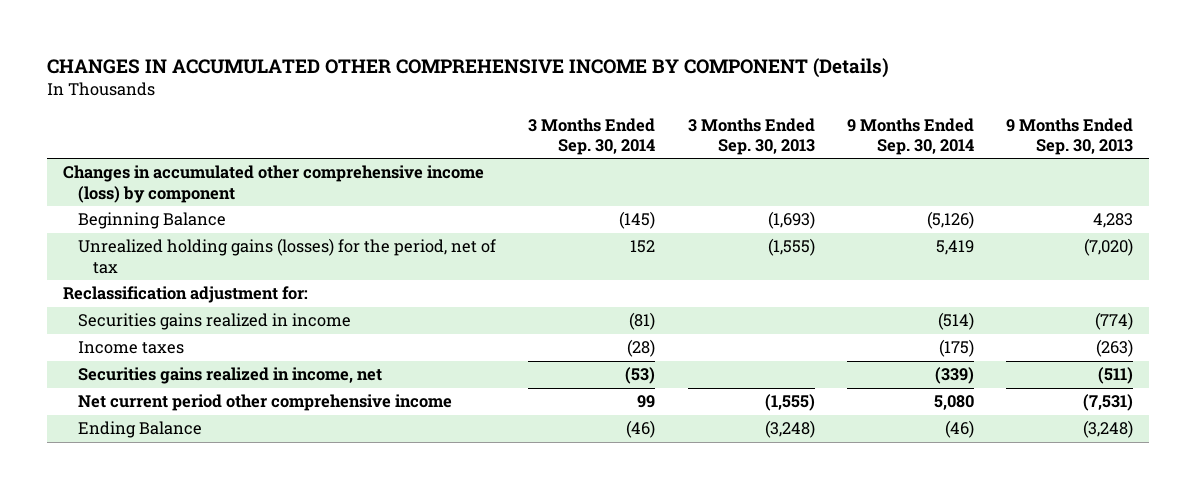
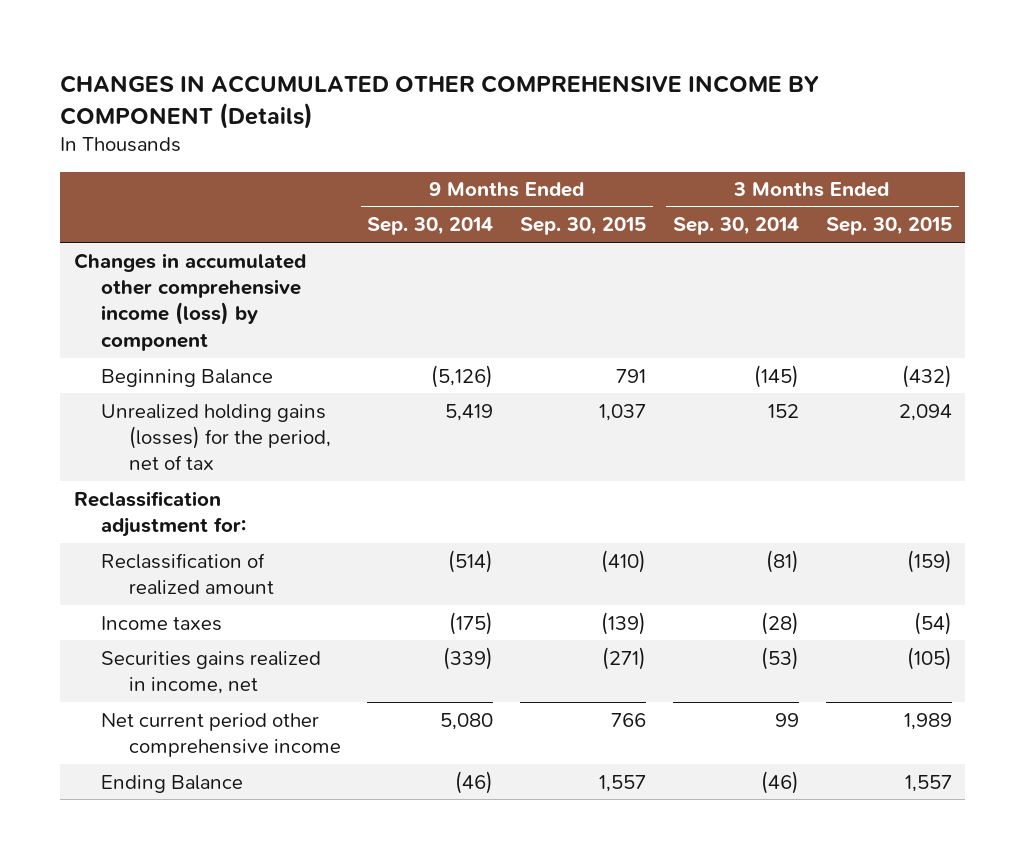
[687,117,815,155] 3 Months Ended Sep. 30, 2013 -> none
[1006,117,1134,155] 9 Months Ended Sep. 30, 2013 -> none
none -> [520,217,647,236] Sep. 30, 2015
none -> [825,217,952,236] Sep. 30, 2015
[78,313,352,331] Securities gains realized in income -> [101,552,274,596] Reclassification of realized amount

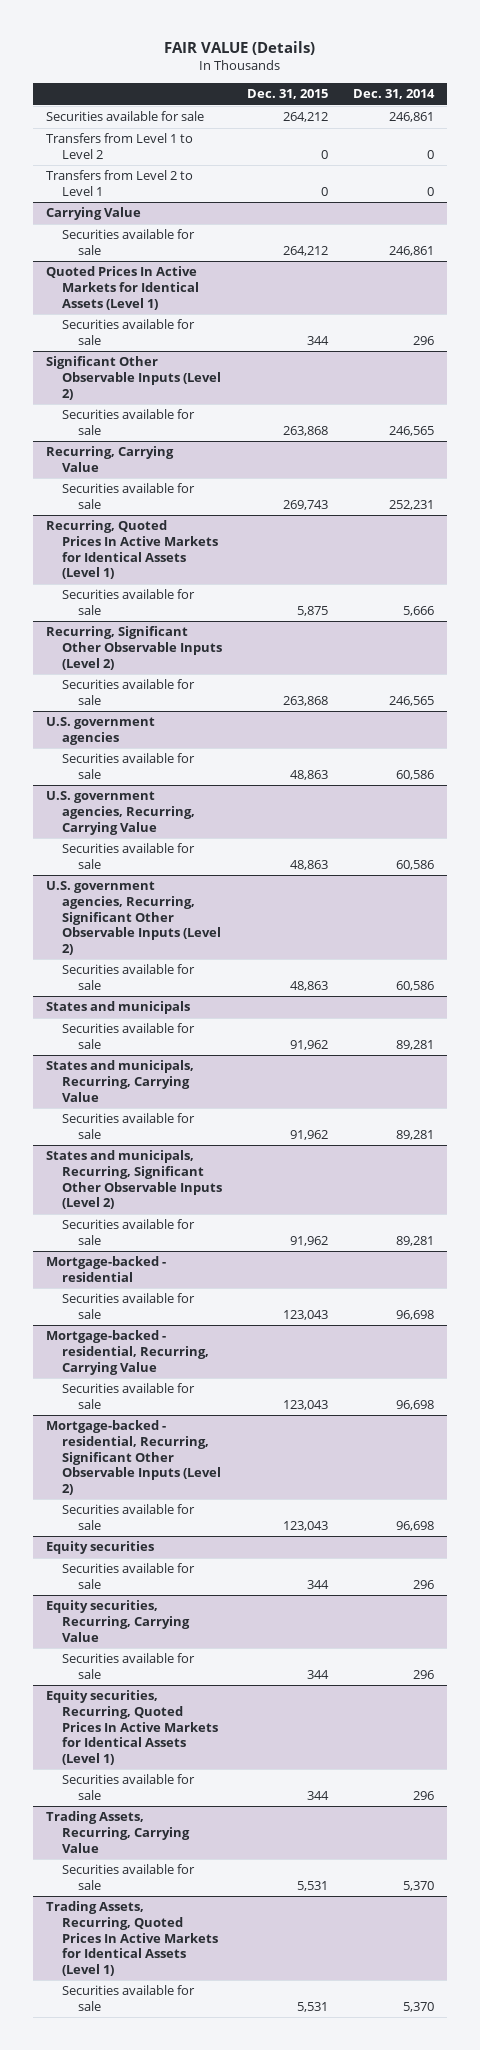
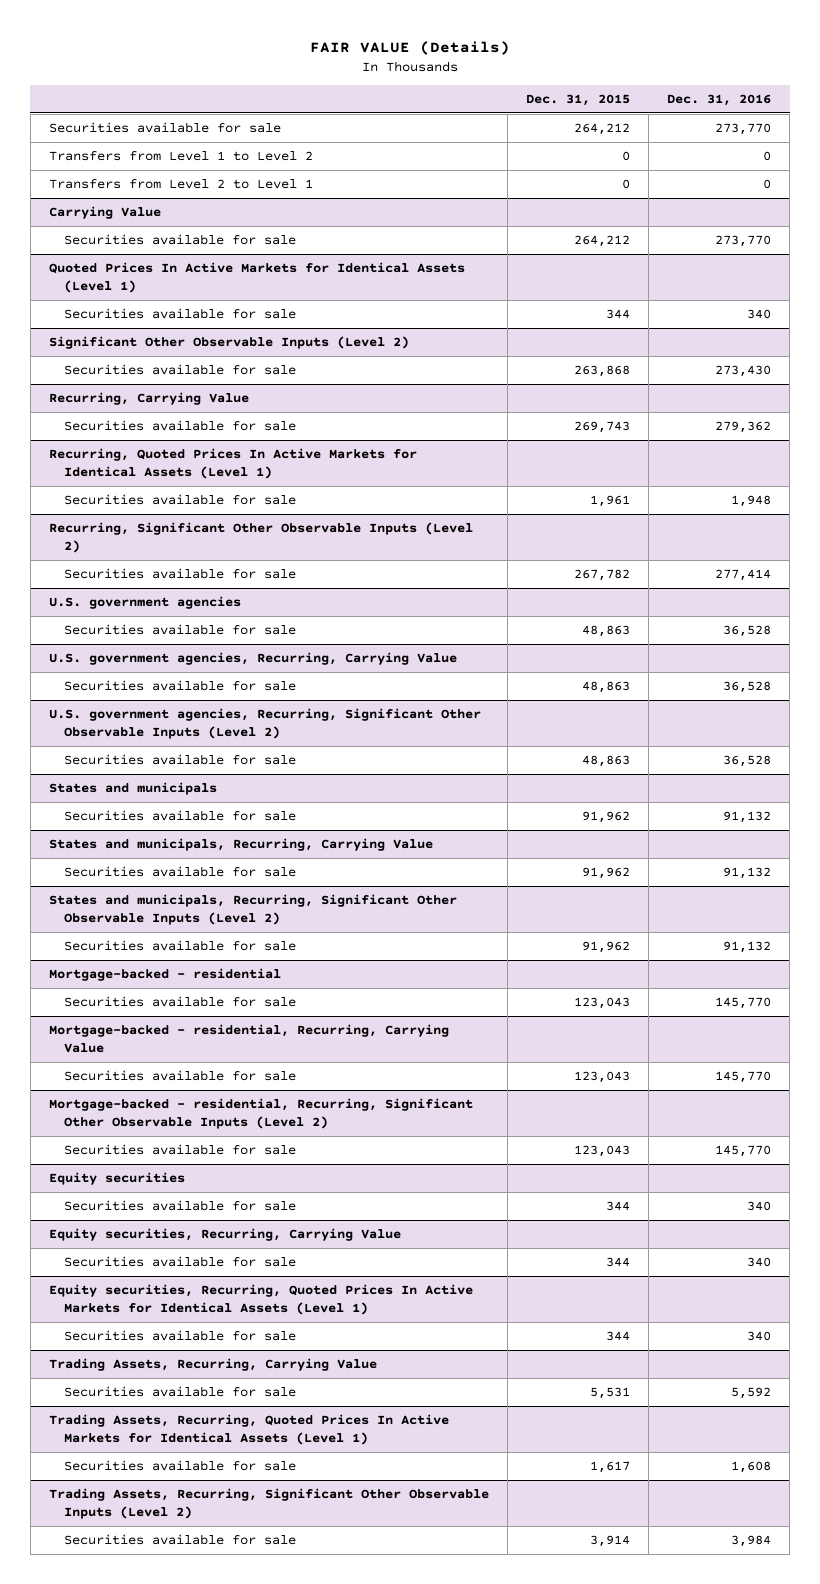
[353,89,436,100] Dec. 31, 2014 -> none
none -> [667,93,772,106] Dec. 31, 2016
[297,606,329,617] 5,875 -> [590,495,631,508] 1,961
[283,696,329,707] 263,868 -> [574,569,631,582] 267,782
[297,2002,329,2013] 5,531 -> [590,1461,631,1474] 1,617
none -> [49,1488,490,1520] Trading Assets, Recurring, Significant Other Observable Inputs (Level 2)
none -> [63,1534,296,1546] Securities available for sale

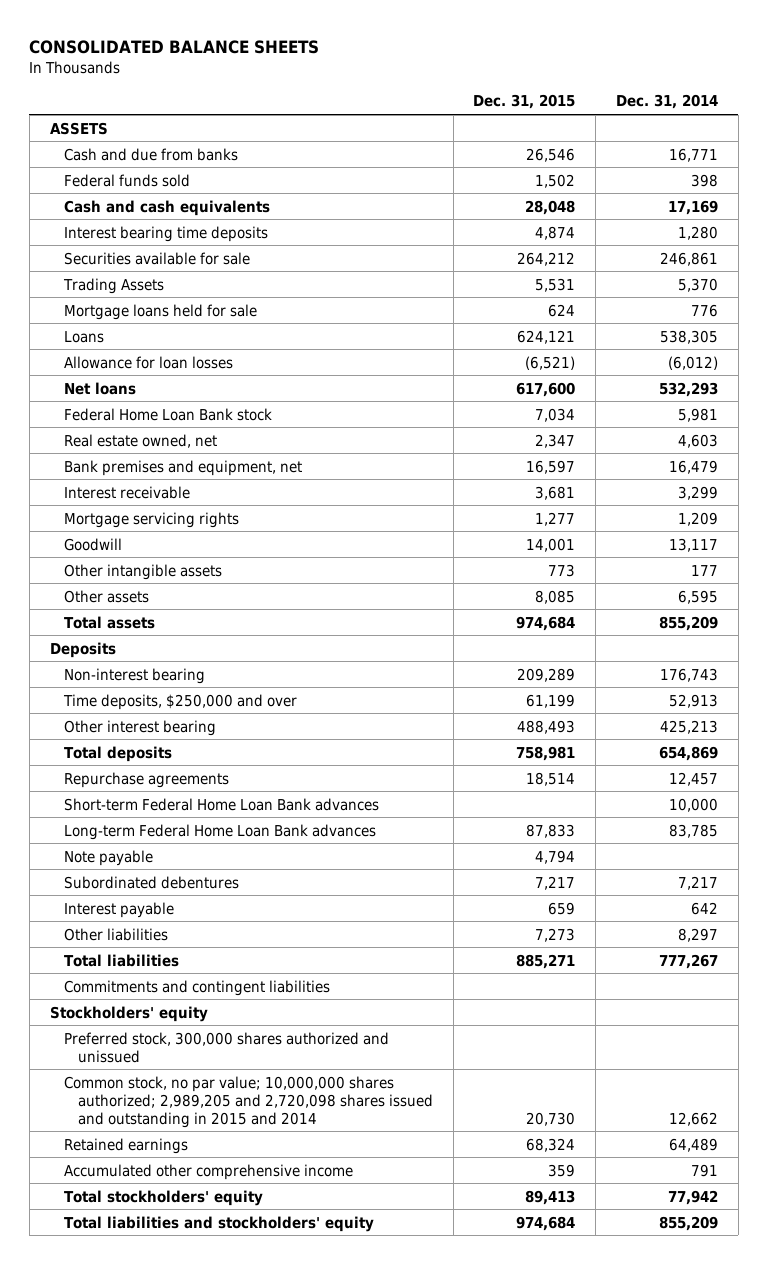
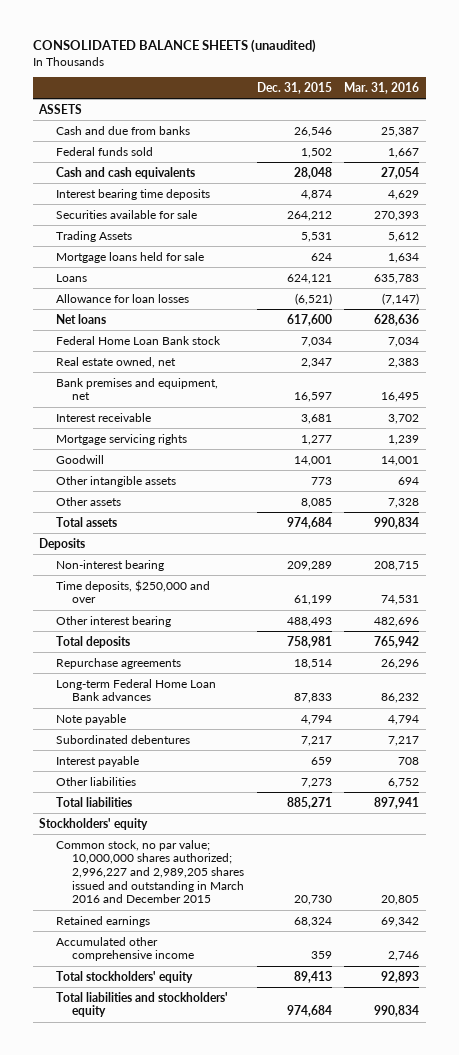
[29,39,320,54] CONSOLIDATED BALANCE SHEETS -> [32,39,316,54] CONSOLIDATED BALANCE SHEETS (unaudited)
[616,94,719,110] Dec. 31, 2014 -> none
none -> [344,81,420,94] Mar. 31, 2016
[63,797,379,811] Short-term Federal Home Loan Bank advances -> none
[63,979,330,996] Commitments and contingent liabilities -> none
[63,1031,389,1063] Preferred stock, 300,000 shares authorized and unissued -> none
[63,1075,433,1128] Common stock, no par value; 10,000,000 shares authorized; 2,989,205 and 2,720,098 shares issued and outstanding in 2015 and 2014 -> [55,839,245,904] Common stock, no par value; 10,000,000 shares authorized; 2,996,227 and 2,989,205 shares issued and outstanding in March 2016 and December 2015

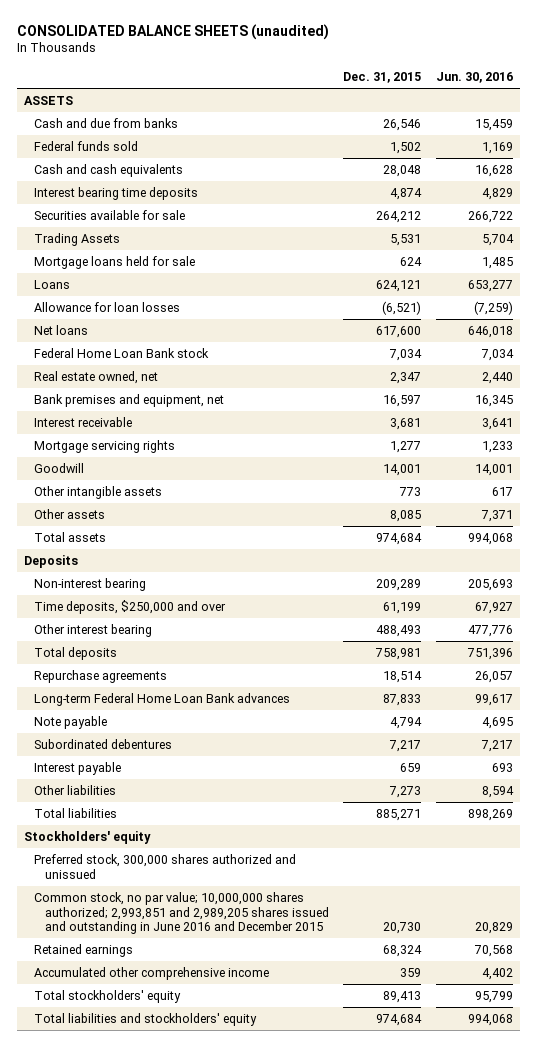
[344,81,420,94] Mar. 31, 2016 -> none
none -> [435,71,513,83] Jun. 30, 2016
none -> [34,853,297,879] Preferred stock, 300,000 shares authorized and unissued
[55,839,245,904] Common stock, no par value; 10,000,000 shares authorized; 2,996,227 and 2,989,205 shares issued and outstanding in March 2016 and December 2015 -> [34,891,329,935] Common stock, no par value; 10,000,000 shares authorized; 2,993,851 and 2,989,205 shares issued and outstanding in June 2016 and December 2015

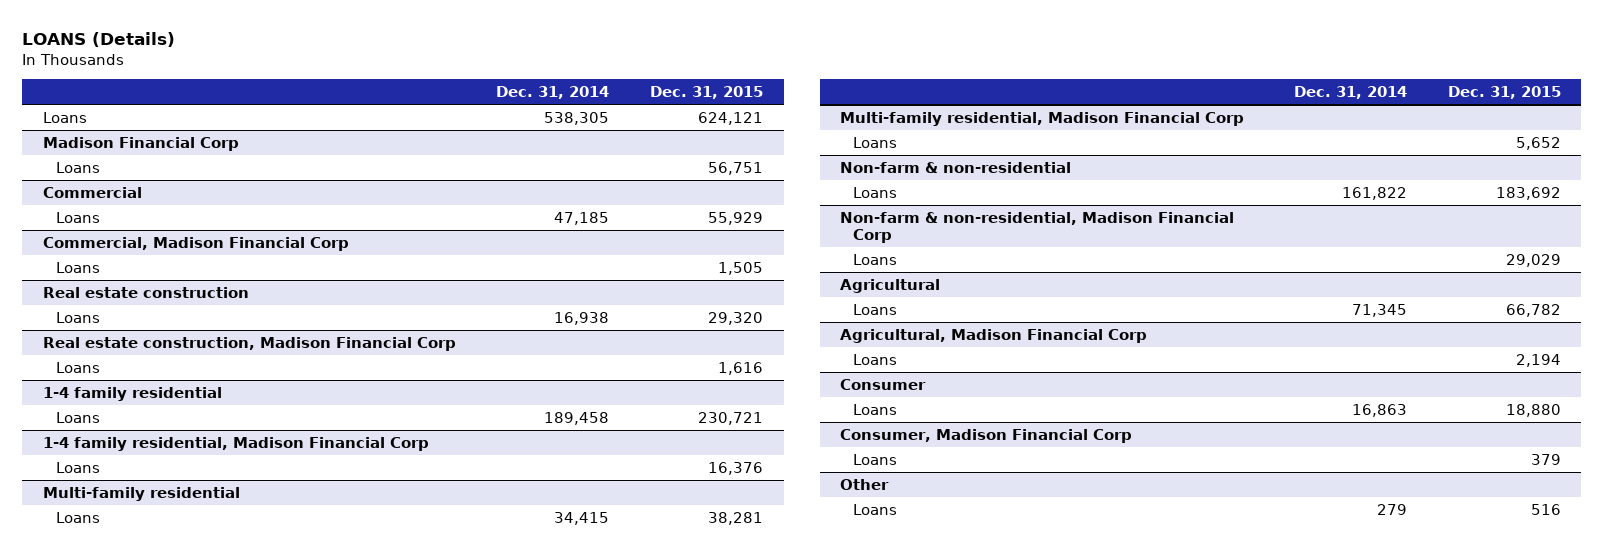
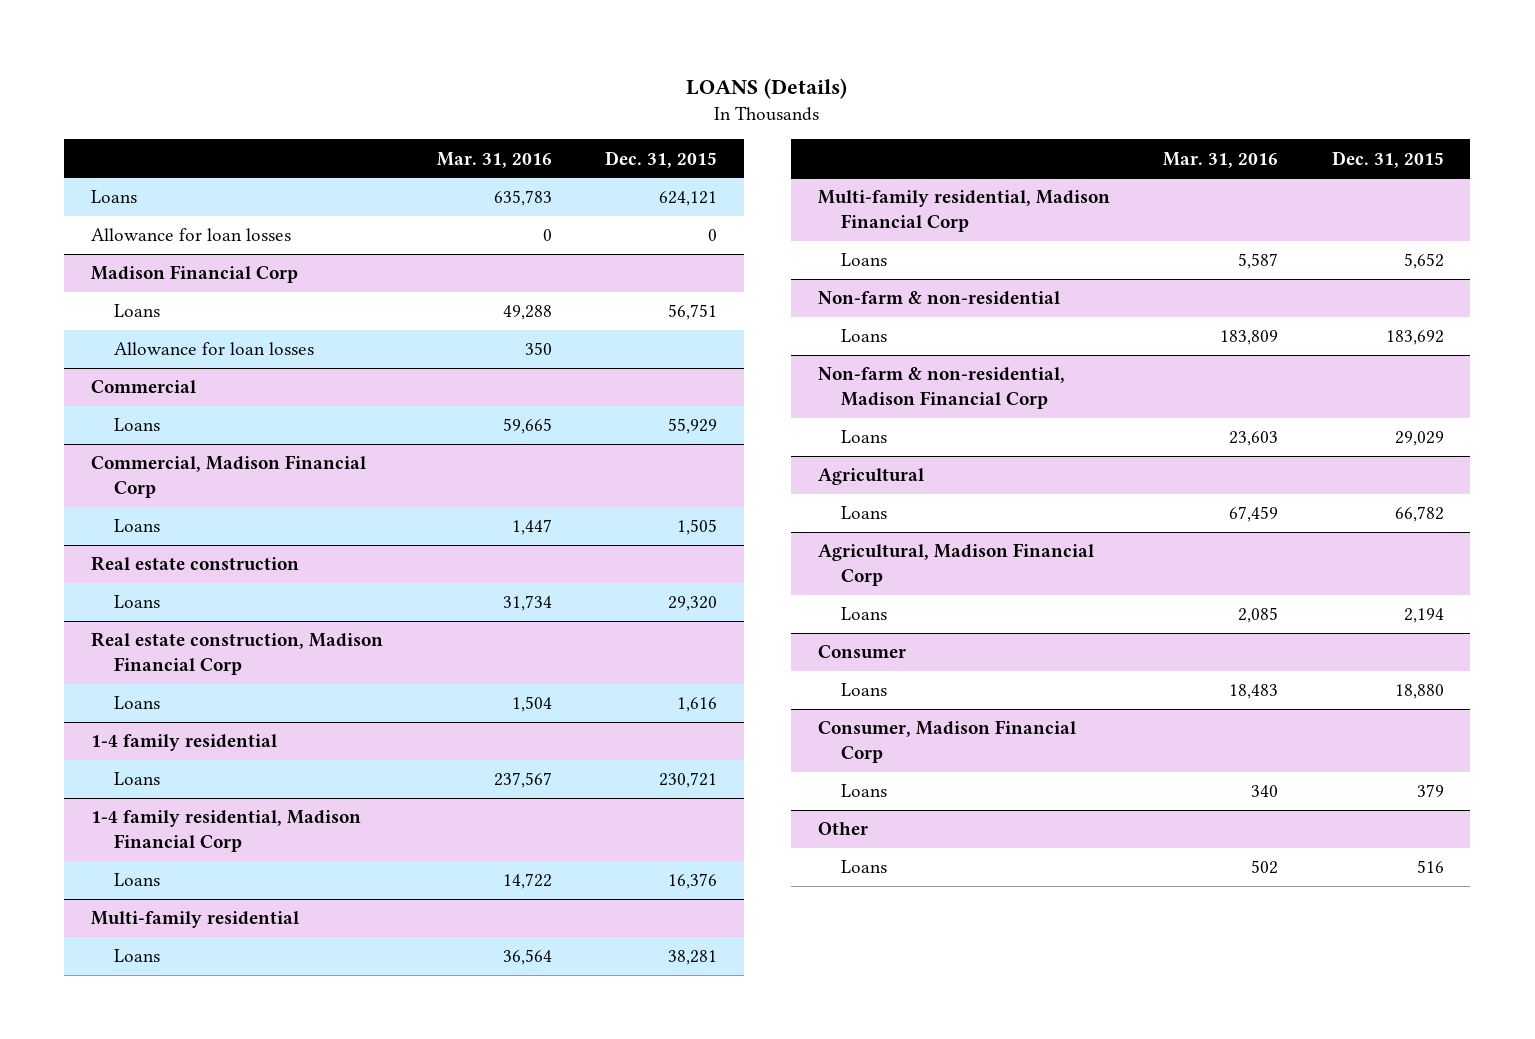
[496,86,610,100] Dec. 31, 2014 -> none
none -> [436,151,552,168] Mar. 31, 2016
none -> [91,228,292,242] Allowance for loan losses
none -> [113,342,314,356] Allowance for loan losses

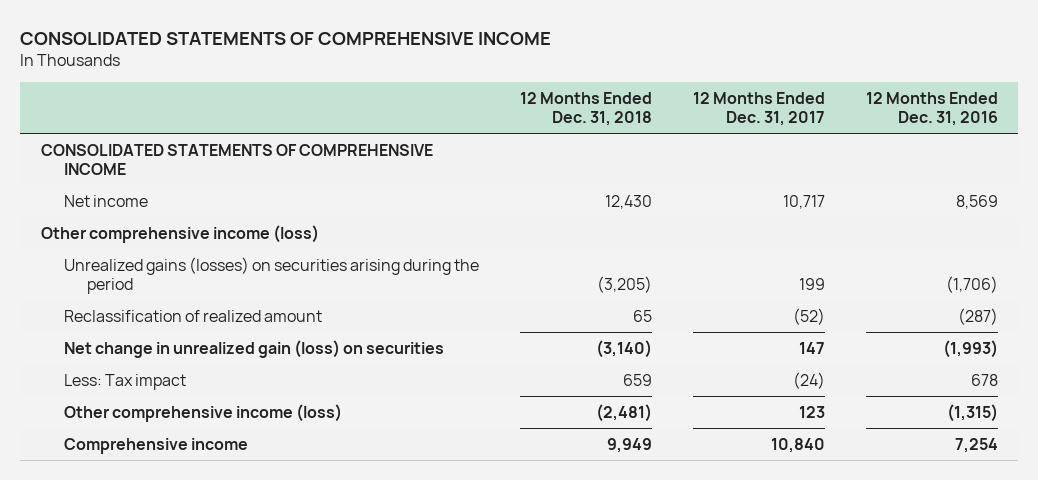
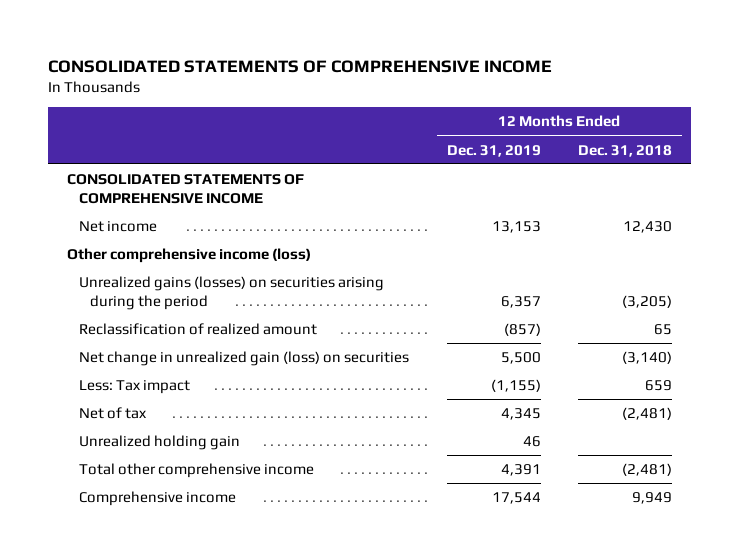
[692,92,825,127] 12 Months Ended Dec. 31, 2017 -> none
[865,92,998,127] 12 Months Ended Dec. 31, 2016 -> none
none -> [446,144,541,157] Dec. 31, 2019
none -> [78,407,147,420] Net of tax
none -> [78,435,240,451] Unrealized holding gain
[63,403,342,422] Other comprehensive income (loss) -> [78,463,314,479] Total other comprehensive income

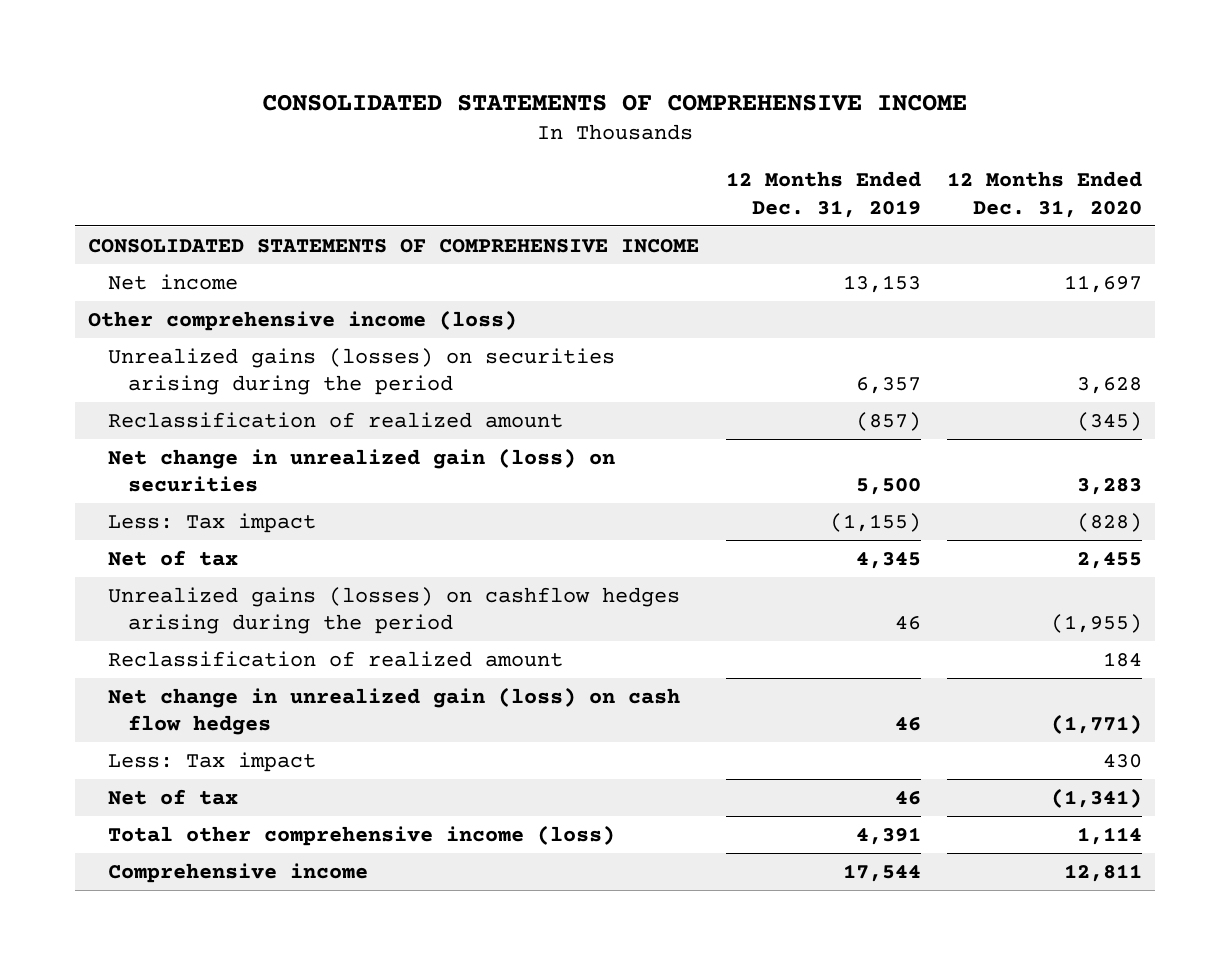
[578,144,673,157] Dec. 31, 2018 -> none
none -> [946,171,1142,218] 12 Months Ended Dec. 31, 2020
[78,435,240,451] Unrealized holding gain -> none
none -> [108,586,681,635] Unrealized gains (losses) on cashflow hedges arising during the period
none -> [108,650,564,667] Reclassification of realized amount
none -> [108,686,681,736] Net change in unrealized gain (loss) on cash flow hedges
none -> [108,751,317,772] Less: Tax impact
none -> [108,788,239,805] Net of tax
[78,463,314,479] Total other comprehensive income -> [108,824,616,846] Total other comprehensive income (loss)

